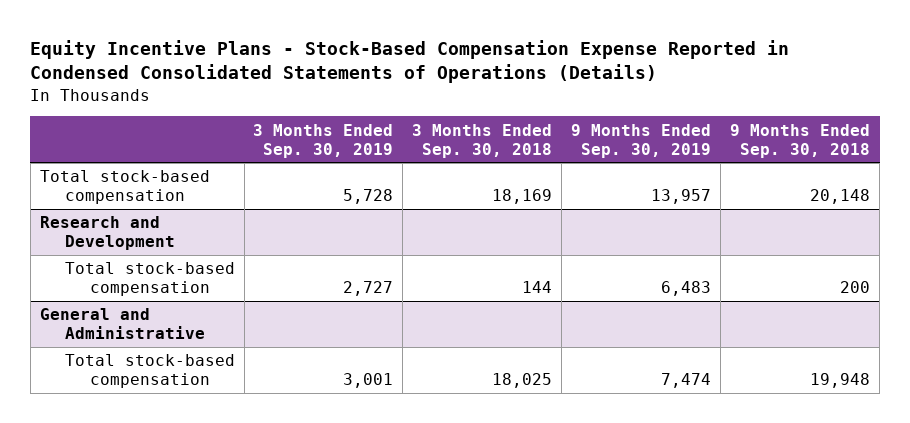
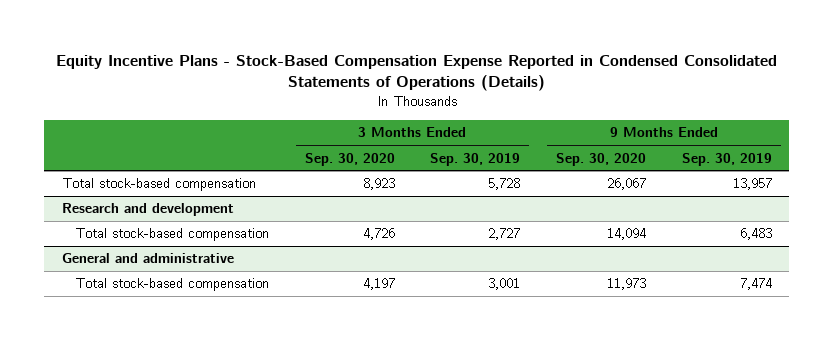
[412,123,553,158] 3 Months Ended Sep. 30, 2018 -> none
[730,123,871,158] 9 Months Ended Sep. 30, 2018 -> none
none -> [304,152,395,166] Sep. 30, 2020
none -> [555,152,646,166] Sep. 30, 2020
[39,216,175,251] Research and Development -> [62,203,235,217] Research and development
[39,308,205,340] General and Administrative -> [62,253,235,264] General and administrative

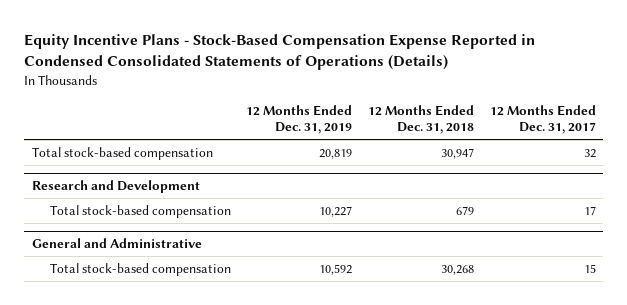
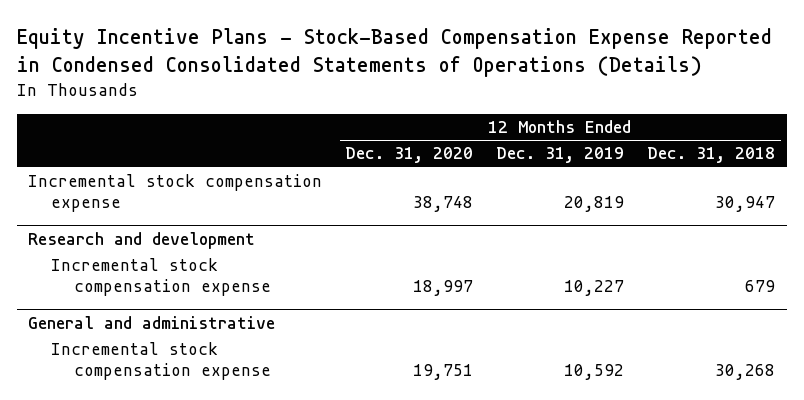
[489,104,596,135] 12 Months Ended Dec. 31, 2017 -> none
none -> [345,147,474,164] Dec. 31, 2020
[31,146,213,160] Total stock-based compensation -> [28,174,323,213] Incremental stock compensation expense
[31,179,200,193] Research and Development -> [28,231,256,249] Research and development
[49,204,231,218] Total stock-based compensation -> [51,258,272,297] Incremental stock compensation expense
[31,237,202,248] General and Administrative -> [28,315,276,329] General and administrative
[49,262,231,276] Total stock-based compensation -> [51,342,272,381] Incremental stock compensation expense

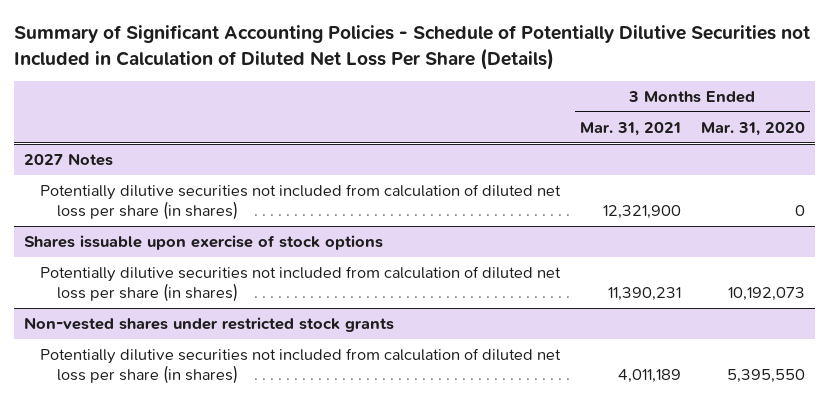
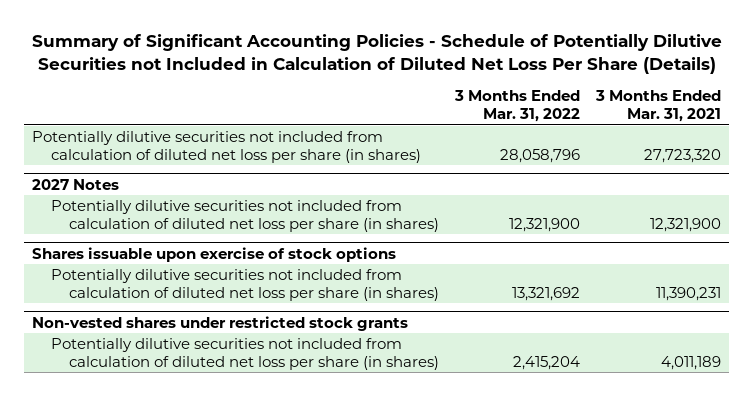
[700,121,805,136] Mar. 31, 2020 -> none
none -> [454,90,581,123] 3 Months Ended Mar. 31, 2022
none -> [32,130,421,163] Potentially dilutive securities not included from calculation of diluted net loss per share (in shares)

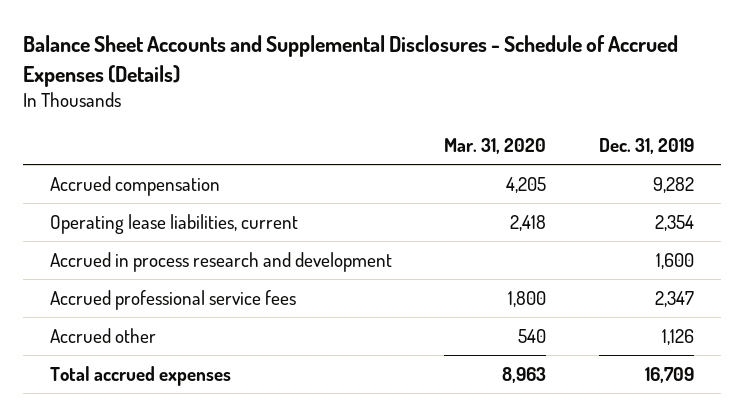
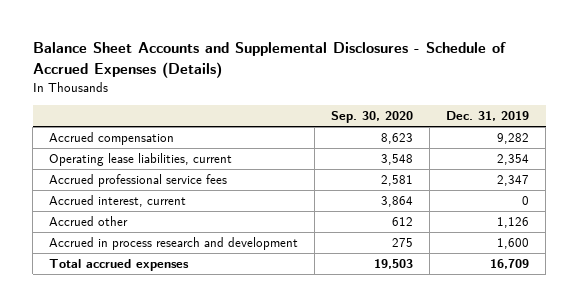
[444,137,547,154] Mar. 31, 2020 -> none
none -> [331,111,414,124] Sep. 30, 2020
none -> [49,195,187,208] Accrued interest, current
[49,252,392,273] Accrued in process research and development -> [49,237,299,251] Accrued in process research and development

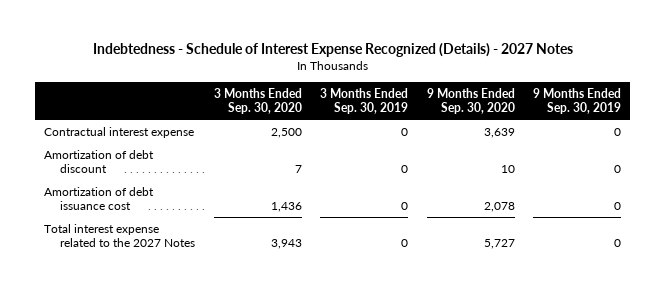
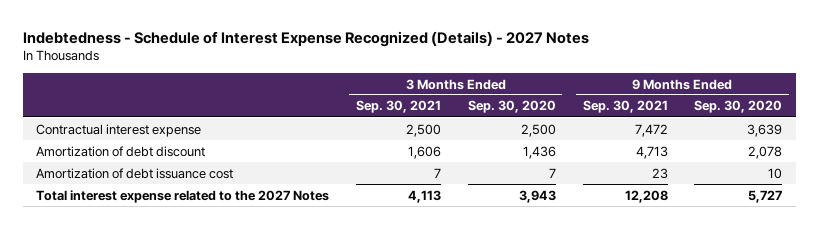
[320,87,409,115] 3 Months Ended Sep. 30, 2019 -> none
[532,87,621,115] 9 Months Ended Sep. 30, 2019 -> none
none -> [355,100,441,114] Sep. 30, 2021
none -> [582,100,668,114] Sep. 30, 2021
[294,165,302,174] 7 -> [522,145,556,159] 1,436
[500,165,515,174] 10 -> [748,145,783,159] 2,078
[270,202,302,213] 1,436 -> [548,167,556,178] 7
[483,202,515,213] 2,078 -> [768,167,783,179] 10

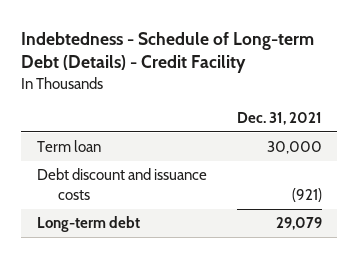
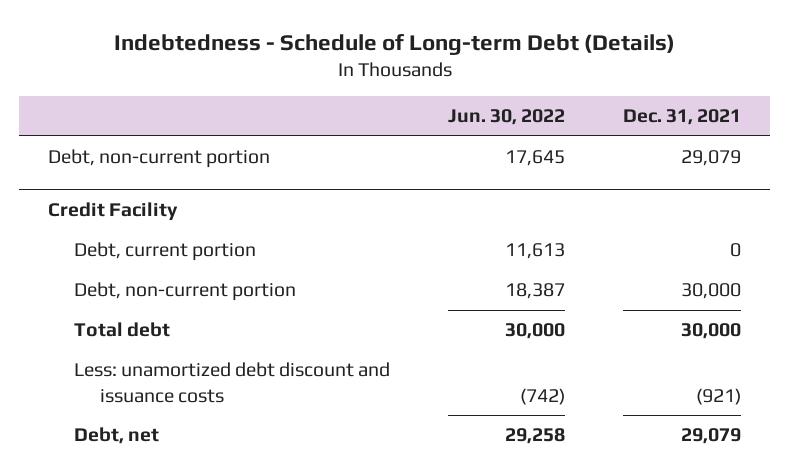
[21,31,315,74] Indebtedness - Schedule of Long-term Debt (Details) - Credit Facility -> [113,33,675,55] Indebtedness - Schedule of Long-term Debt (Details)
none -> [448,108,566,125] Jun. 30, 2022
none -> [48,149,271,169] Debt, non-current portion
none -> [48,201,179,221] Credit Facility
none -> [74,242,257,262] Debt, current portion
none -> [74,282,297,302] Debt, non-current portion
[36,140,101,153] Term loan -> [74,322,171,338] Total debt
[36,168,207,200] Debt discount and issuance costs -> [74,362,391,403] Less: unamortized debt discount and issuance costs
[36,216,140,233] Long-term debt -> [74,427,160,445] Debt, net

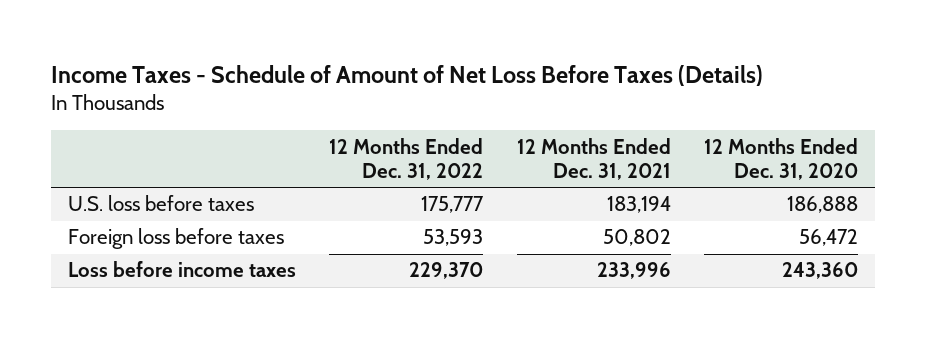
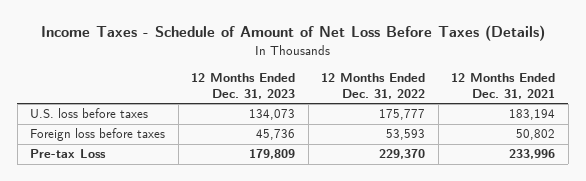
[703,137,858,180] 12 Months Ended Dec. 31, 2020 -> none
none -> [191,73,296,100] 12 Months Ended Dec. 31, 2023
[67,261,296,278] Loss before income taxes -> [30,149,107,159] Pre-tax Loss

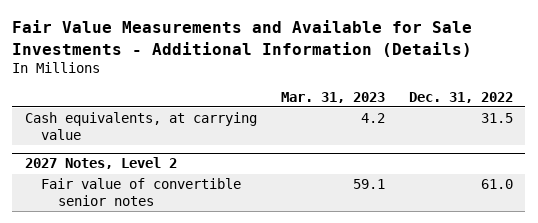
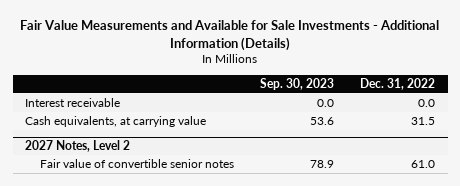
[280,91,385,103] Mar. 31, 2023 -> none
none -> [260,77,335,90] Sep. 30, 2023
none -> [25,97,121,107] Interest receivable

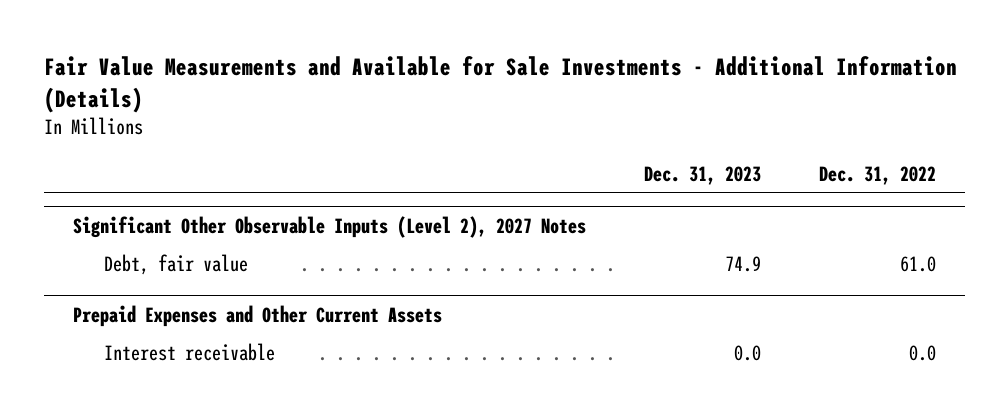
[260,77,335,90] Sep. 30, 2023 -> none
none -> [643,165,761,185] Dec. 31, 2023
none -> [72,215,586,238] Significant Other Observable Inputs (Level 2), 2027 Notes
none -> [104,254,249,276] Debt, fair value
none -> [72,304,442,327] Prepaid Expenses and Other Current Assets
[25,115,207,127] Cash equivalents, at carrying value -> none
[25,140,131,153] 2027 Notes, Level 2 -> none
[40,158,235,168] Fair value of convertible senior notes -> none

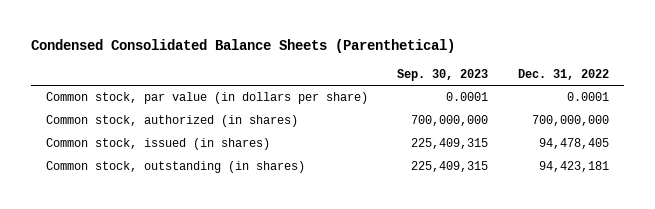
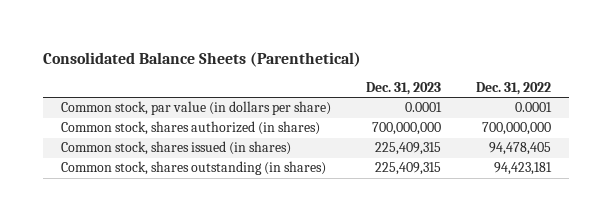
[31,39,456,54] Condensed Consolidated Balance Sheets (Parenthetical) -> [43,52,362,68] Consolidated Balance Sheets (Parenthetical)
[397,68,489,81] Sep. 30, 2023 -> none
none -> [366,82,442,96] Dec. 31, 2023
[45,115,298,128] Common stock, authorized (in shares) -> [60,121,320,136] Common stock, shares authorized (in shares)
[45,138,270,151] Common stock, issued (in shares) -> [60,141,291,156] Common stock, shares issued (in shares)
[45,161,305,174] Common stock, outstanding (in shares) -> [60,161,326,176] Common stock, shares outstanding (in shares)

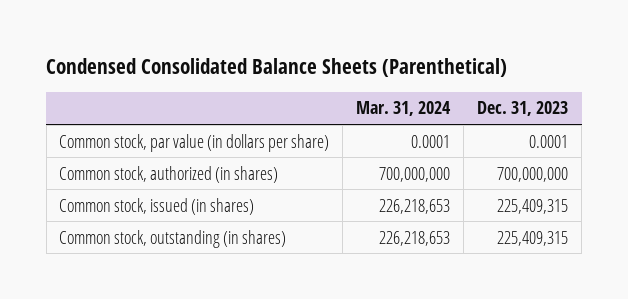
[43,52,362,68] Consolidated Balance Sheets (Parenthetical) -> [46,57,508,77] Condensed Consolidated Balance Sheets (Parenthetical)
[476,82,552,96] Dec. 31, 2022 -> none
none -> [356,101,452,117] Mar. 31, 2024
[60,121,320,136] Common stock, shares authorized (in shares) -> [59,165,279,183] Common stock, authorized (in shares)
[60,141,291,156] Common stock, shares issued (in shares) -> [59,197,255,215] Common stock, issued (in shares)
[60,161,326,176] Common stock, shares outstanding (in shares) -> [59,229,287,248] Common stock, outstanding (in shares)

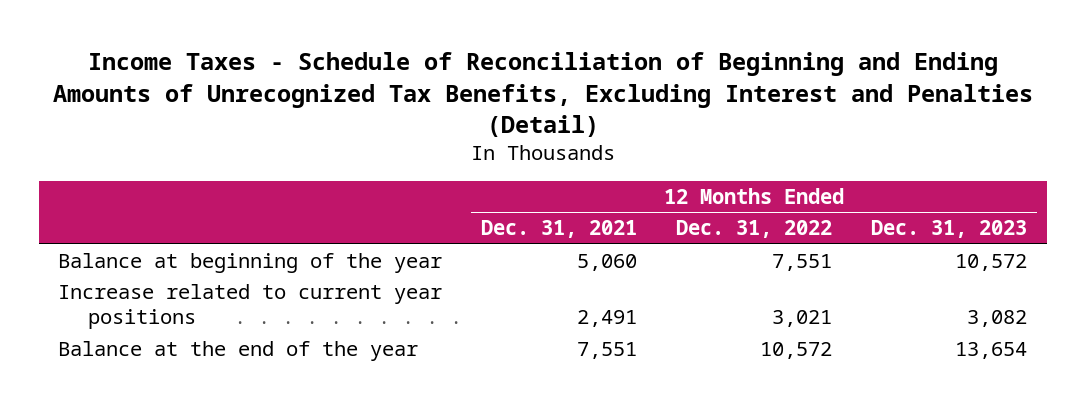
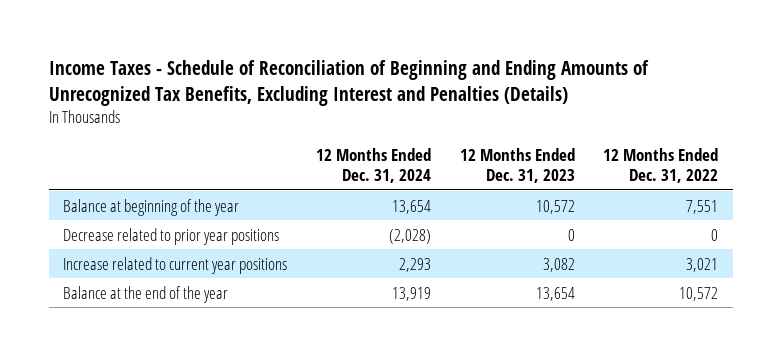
[52,52,1033,137] Income Taxes - Schedule of Reconciliation of Beginning and Ending Amounts of Unrecognized Tax Benefits, Excluding Interest and Penalties (Detail) -> [48,59,649,106] Income Taxes - Schedule of Reconciliation of Beginning and Ending Amounts of Unrecognized Tax Benefits, Excluding Interest and Penalties (Details)
[481,220,638,239] Dec. 31, 2021 -> none
none -> [315,147,431,183] 12 Months Ended Dec. 31, 2024
none -> [63,227,280,245] Decrease related to prior year positions

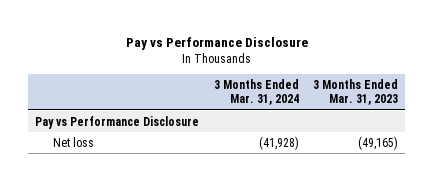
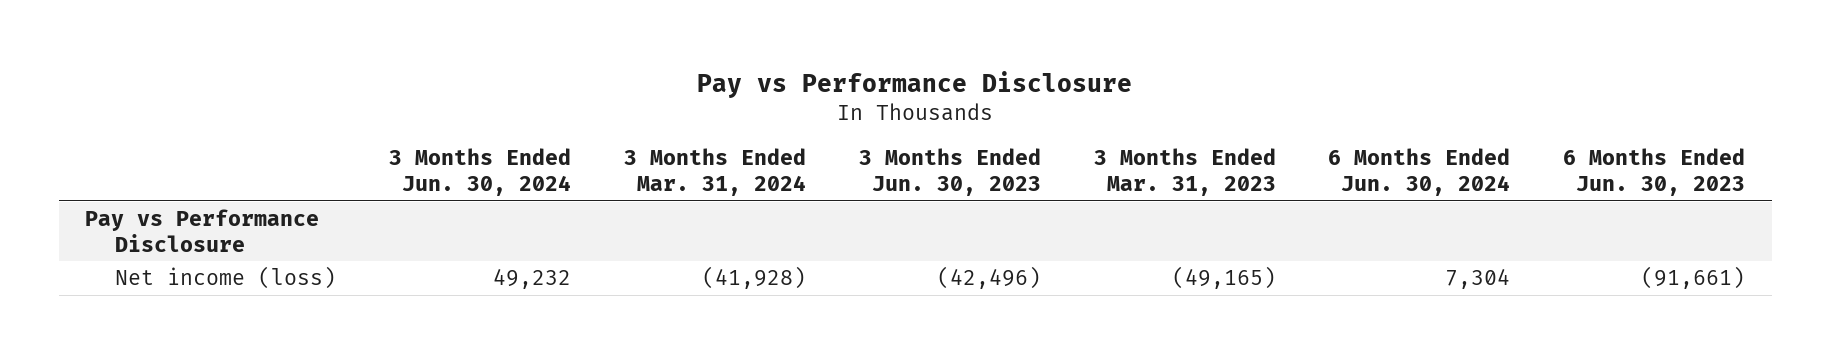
none -> [388,148,571,197] 3 Months Ended Jun. 30, 2024
none -> [858,148,1041,197] 3 Months Ended Jun. 30, 2023
none -> [1328,148,1511,197] 6 Months Ended Jun. 30, 2024
none -> [1563,148,1746,197] 6 Months Ended Jun. 30, 2023
[52,136,94,147] Net loss -> [115,266,337,290] Net income (loss)

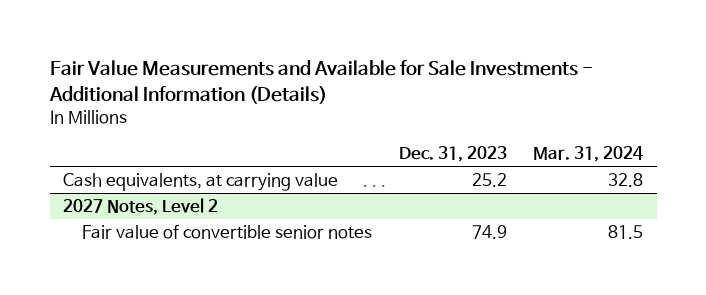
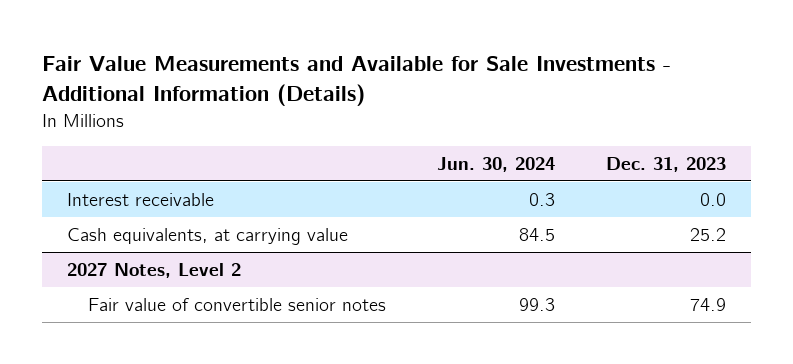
[533,145,644,162] Mar. 31, 2024 -> none
none -> [437,156,556,172] Jun. 30, 2024
none -> [67,193,215,207] Interest receivable

